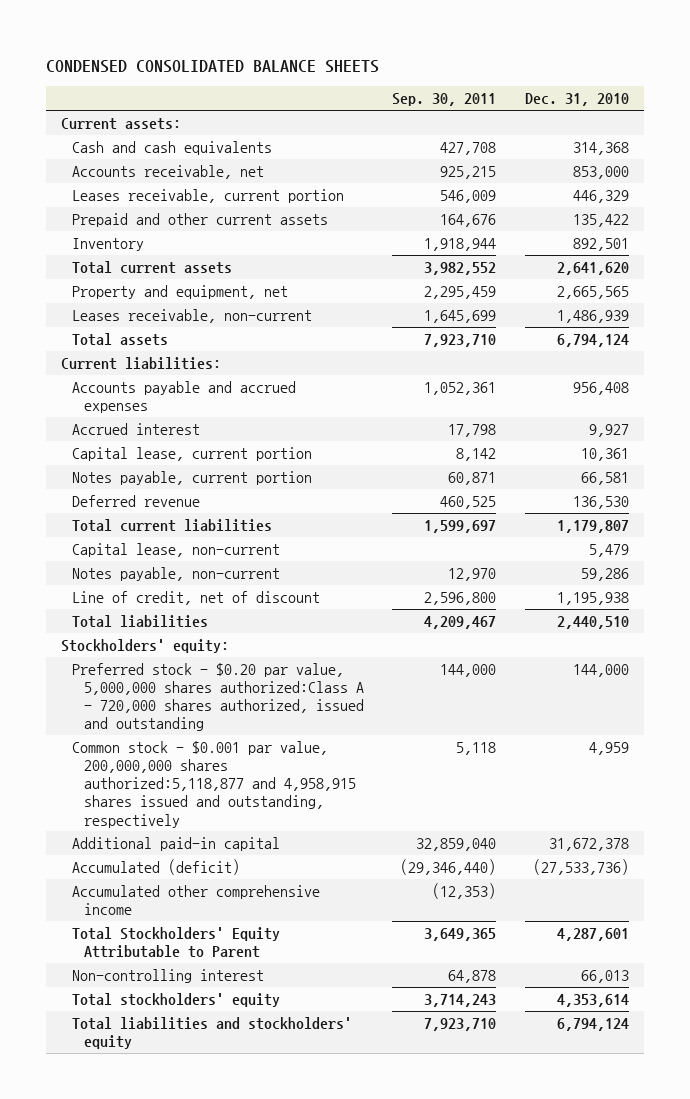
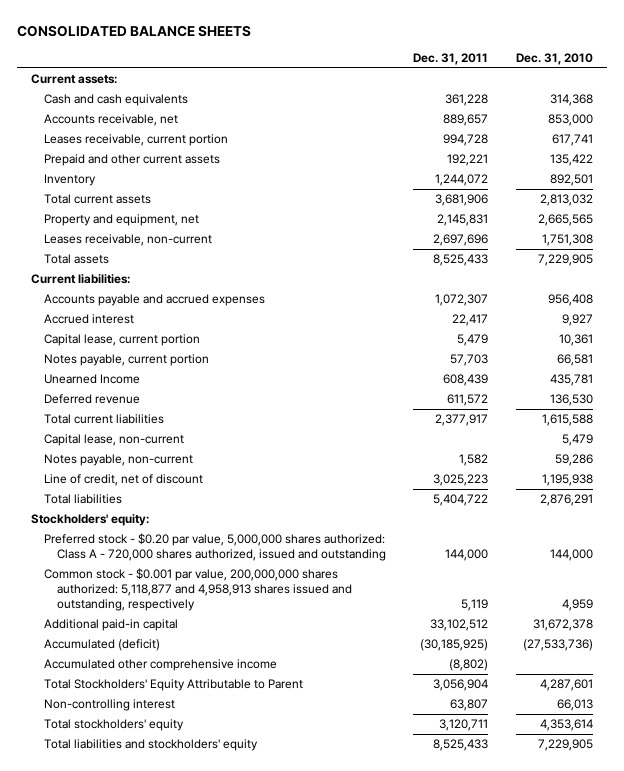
[46,59,380,73] CONDENSED CONSOLIDATED BALANCE SHEETS -> [17,24,252,37] CONSOLIDATED BALANCE SHEETS
[392,93,497,107] Sep. 30, 2011 -> none
none -> [413,53,489,66] Dec. 31, 2011
[573,189,630,203] 446,329 -> [551,134,593,147] 617,741
[557,261,630,275] 2,641,620 -> [539,194,593,207] 2,813,032
[557,309,630,323] 1,486,939 -> [541,234,593,247] 1,751,308
[557,333,630,347] 6,794,124 -> [537,254,593,267] 7,229,905
none -> [43,374,140,385] Unearned Income
[557,519,630,533] 1,179,807 -> [541,414,593,427] 1,615,588
[557,615,630,629] 2,440,510 -> [539,494,593,507] 2,876,291
[72,662,364,732] Preferred stock - $0.20 par value, 5,000,000 shares authorized:Class A - 720,000 shares authorized, issued and outstanding -> [43,533,386,562] Preferred stock - $0.20 par value, 5,000,000 shares authorized: Class A - 720,000 shares authorized, issued and outstanding
[72,740,356,828] Common stock - $0.001 par value, 200,000,000 shares authorized:5,118,877 and 4,958,915 shares issued and outstanding, respectively -> [43,568,352,612] Common stock - $0.001 par value, 200,000,000 shares authorized: 5,118,877 and 4,958,913 shares issued and outstanding, respectively
[557,1017,630,1031] 6,794,124 -> [537,739,593,752] 7,229,905

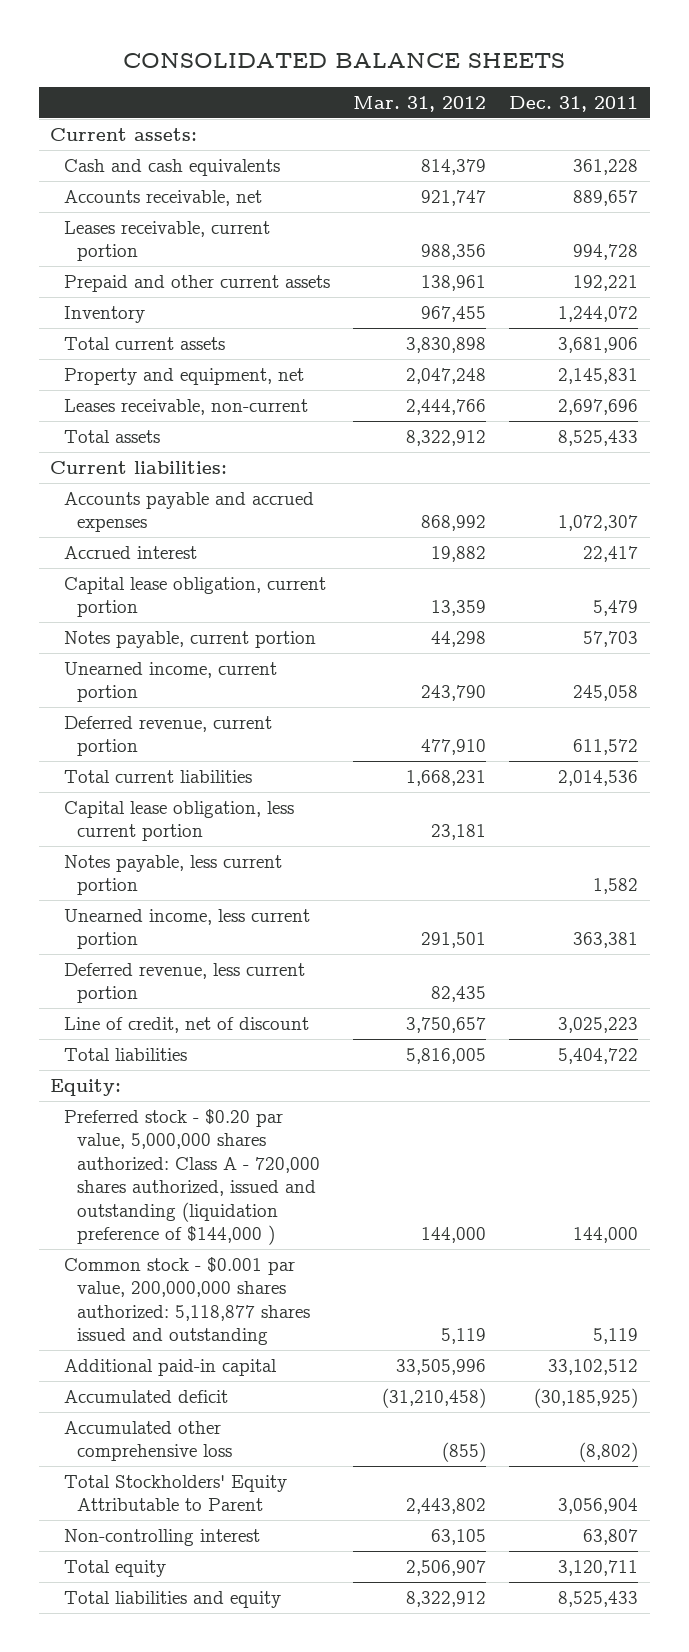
[515,53,593,66] Dec. 31, 2010 -> none
none -> [353,95,487,112] Mar. 31, 2012
[43,334,200,347] Capital lease, current portion -> [63,576,326,618] Capital lease obligation, current portion
[43,374,140,385] Unearned Income -> [63,661,277,703] Unearned income, current portion
[443,374,489,387] 608,439 -> [573,685,639,702] 245,058
[43,394,140,405] Deferred revenue -> [63,715,272,757] Deferred revenue, current portion
[435,414,489,427] 2,377,917 -> [558,769,639,786] 2,014,536
[43,434,184,447] Capital lease, non-current -> [63,800,294,842] Capital lease obligation, less current portion
[43,454,193,467] Notes payable, non-current -> [63,854,282,896] Notes payable, less current portion
none -> [63,908,310,950] Unearned income, less current portion
none -> [63,962,305,1004] Deferred revenue, less current portion
[31,514,150,527] Stockholders' equity: -> [50,1078,122,1096] Equity:
[43,533,386,562] Preferred stock - $0.20 par value, 5,000,000 shares authorized: Class A - 720,000 shares authorized, issued and outstanding -> [63,1108,321,1246] Preferred stock - $0.20 par value, 5,000,000 shares authorized: Class A - 720,000 shares authorized, issued and outstanding (liquidation preference of $144,000 )
[43,568,352,612] Common stock - $0.001 par value, 200,000,000 shares authorized: 5,118,877 and 4,958,913 shares issued and outstanding, respectively -> [63,1256,311,1346] Common stock - $0.001 par value, 200,000,000 shares authorized: 5,118,877 shares issued and outstanding
[43,639,160,652] Accumulated (deficit) -> [63,1389,228,1403] Accumulated deficit
[43,659,277,672] Accumulated other comprehensive income -> [63,1420,233,1462] Accumulated other comprehensive loss
[43,719,184,732] Total stockholders' equity -> [63,1559,166,1577] Total equity
[43,739,258,752] Total liabilities and stockholders' equity -> [63,1590,281,1608] Total liabilities and equity

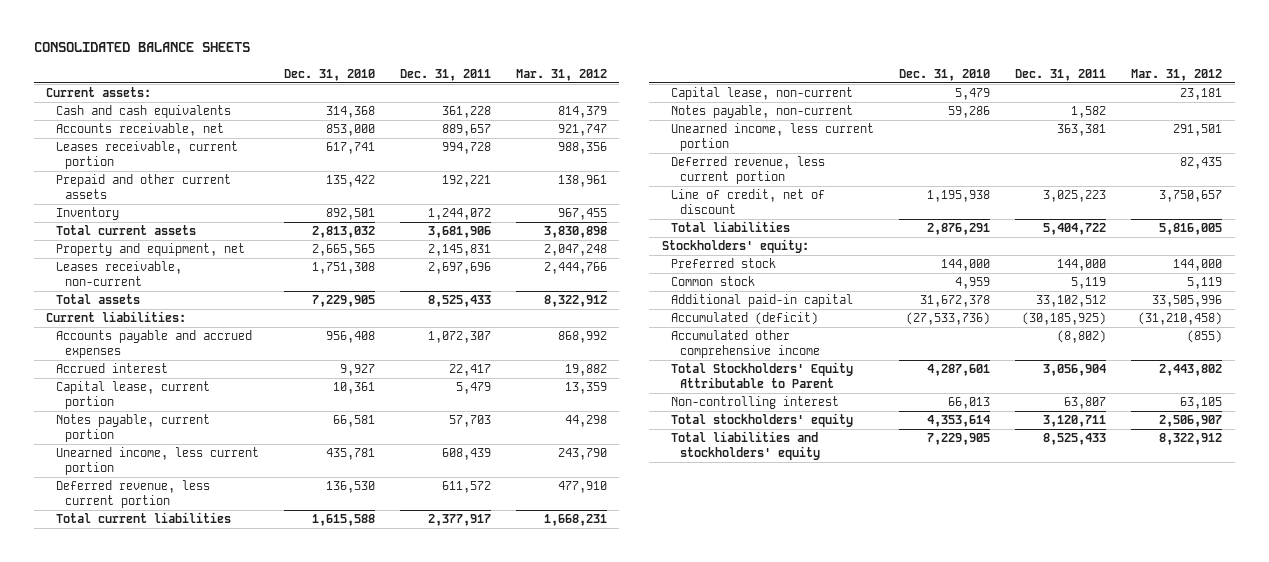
none -> [283,68,375,81] Dec. 31, 2010
[63,576,326,618] Capital lease obligation, current portion -> [55,381,210,410] Capital lease, current portion
[63,661,277,703] Unearned income, current portion -> [55,447,259,476] Unearned income, less current portion
[573,685,639,702] 245,058 -> [441,448,491,461] 608,439
[63,715,272,757] Deferred revenue, current portion -> [55,480,210,509] Deferred revenue, less current portion
[558,769,639,786] 2,014,536 -> [427,514,491,527] 2,377,917
[63,800,294,842] Capital lease obligation, less current portion -> [671,87,854,101] Capital lease, non-current
[63,854,282,896] Notes payable, less current portion -> [671,105,854,119] Notes payable, non-current
[50,1078,122,1096] Equity: -> [661,239,809,254] Stockholders' equity:
[63,1108,321,1246] Preferred stock - $0.20 par value, 5,000,000 shares authorized: Class A - 720,000 shares authorized, issued and outstanding (liquidation preference of $144,000 ) -> [671,258,777,269] Preferred stock
[63,1256,311,1346] Common stock - $0.001 par value, 200,000,000 shares authorized: 5,118,877 shares issued and outstanding -> [671,276,756,287] Common stock
[63,1389,228,1403] Accumulated deficit -> [671,312,819,326] Accumulated (deficit)
[63,1420,233,1462] Accumulated other comprehensive loss -> [671,330,821,359] Accumulated other comprehensive income
[63,1559,166,1577] Total equity -> [671,413,854,428] Total stockholders' equity
[63,1590,281,1608] Total liabilities and equity -> [671,431,821,461] Total liabilities and stockholders' equity

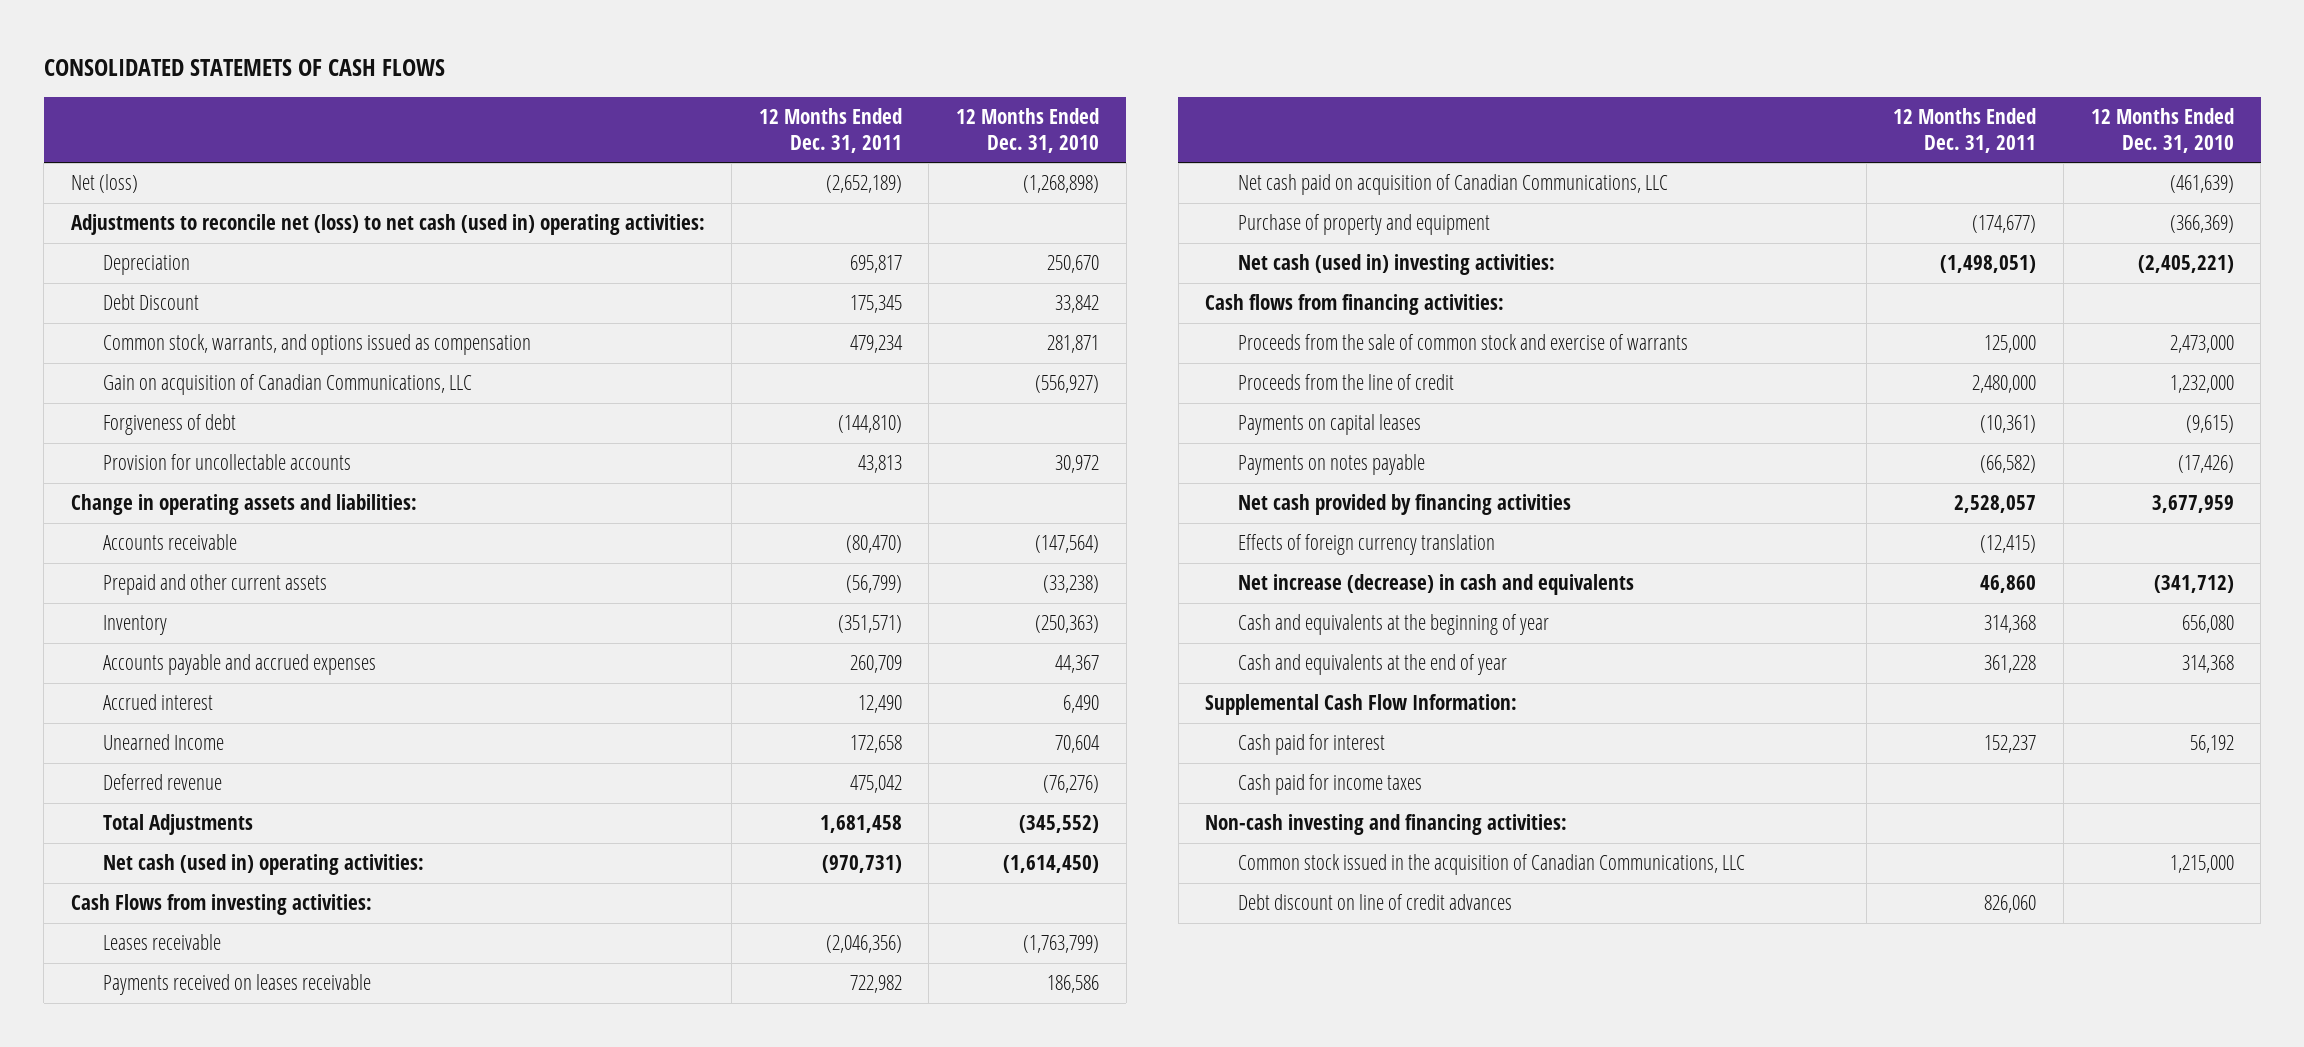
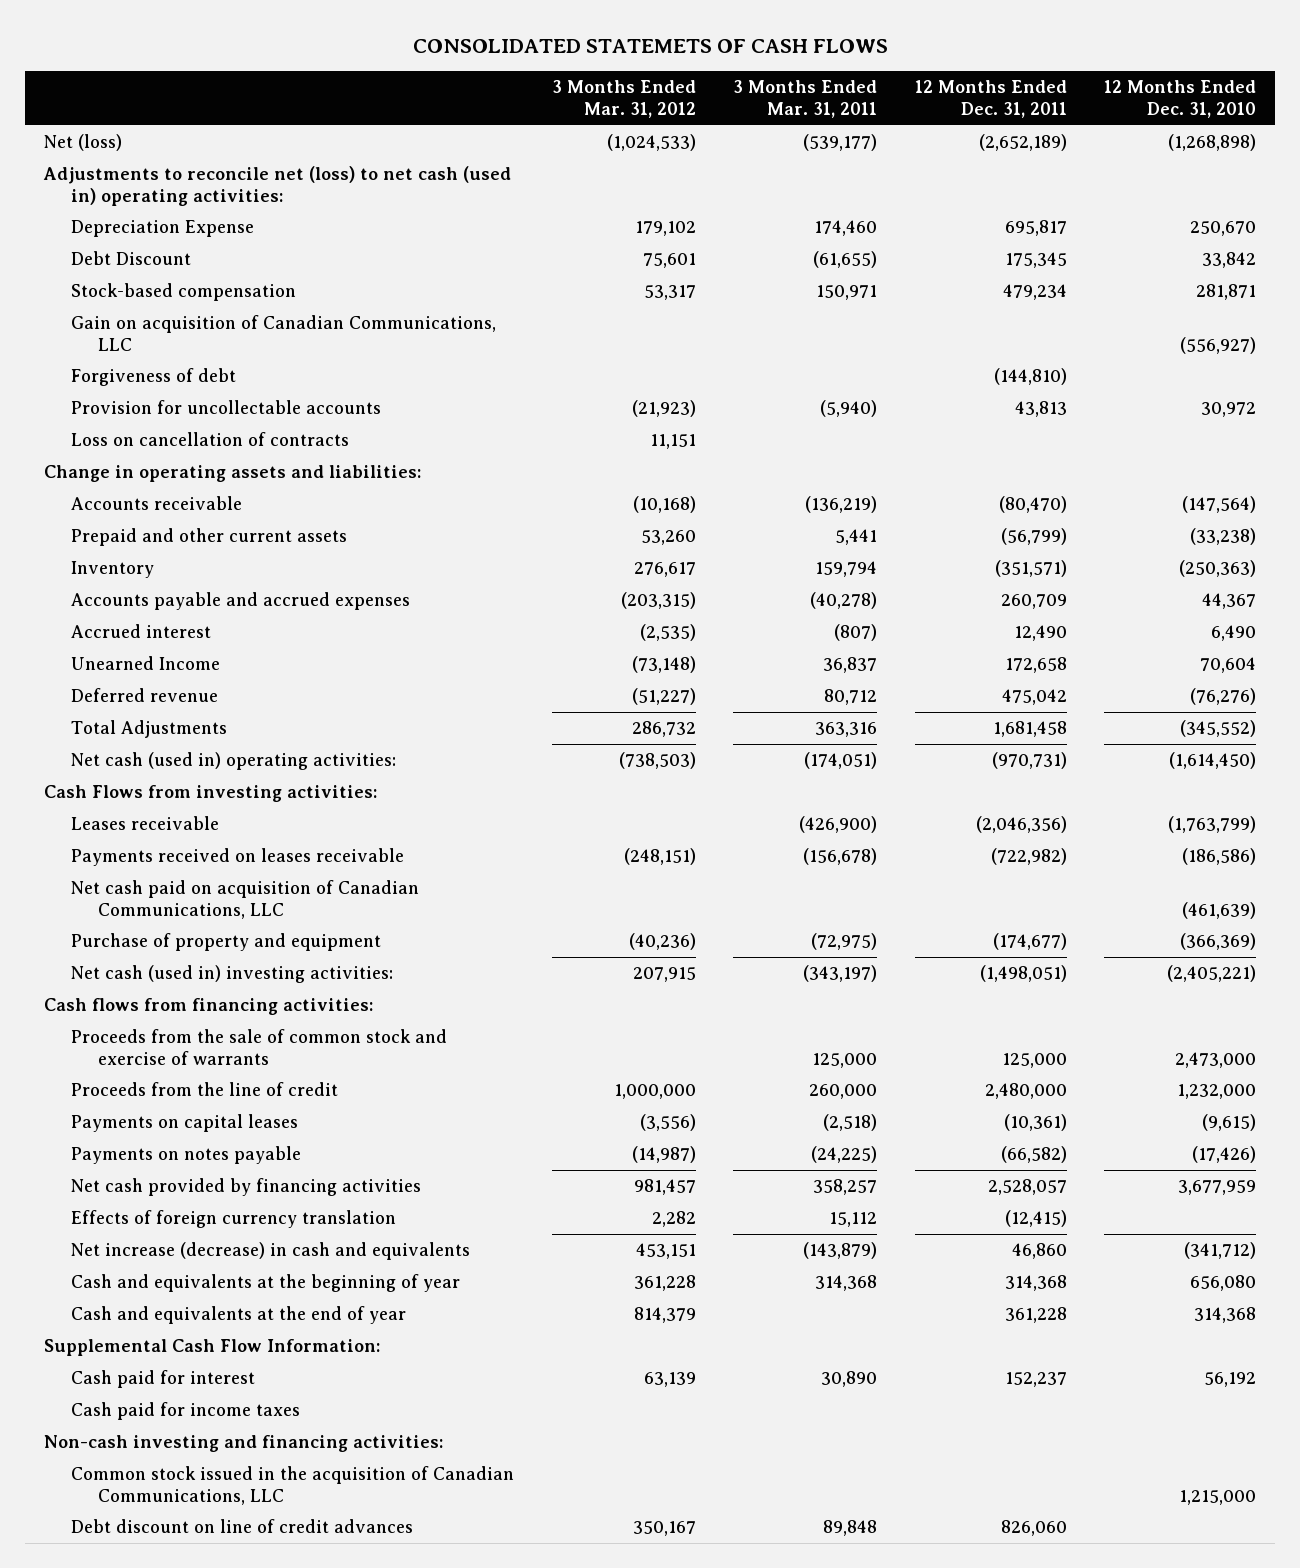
none -> [551,80,696,119] 3 Months Ended Mar. 31, 2012
none -> [733,80,878,119] 3 Months Ended Mar. 31, 2011
[103,255,191,276] Depreciation -> [71,220,255,238] Depreciation Expense
[103,334,532,356] Common stock, warrants, and options issued as compensation -> [71,283,297,302] Stock-based compensation
none -> [71,432,350,447] Loss on cancellation of contracts
[849,975,902,994] 722,982 -> [990,848,1067,866] (722,982)
[1046,975,1099,994] 186,586 -> [1182,848,1257,866] (186,586)

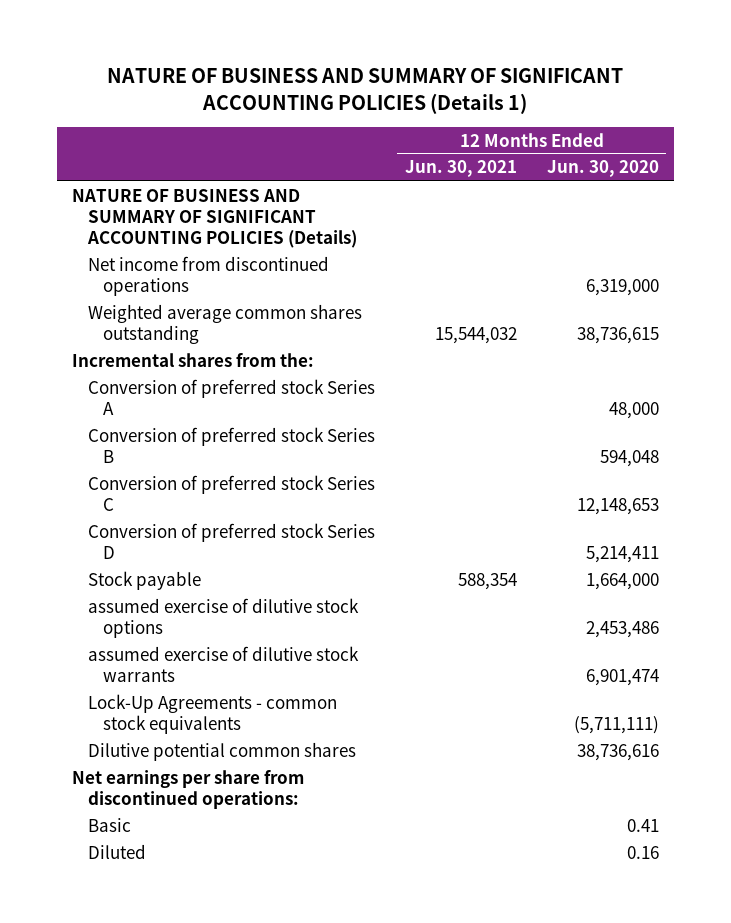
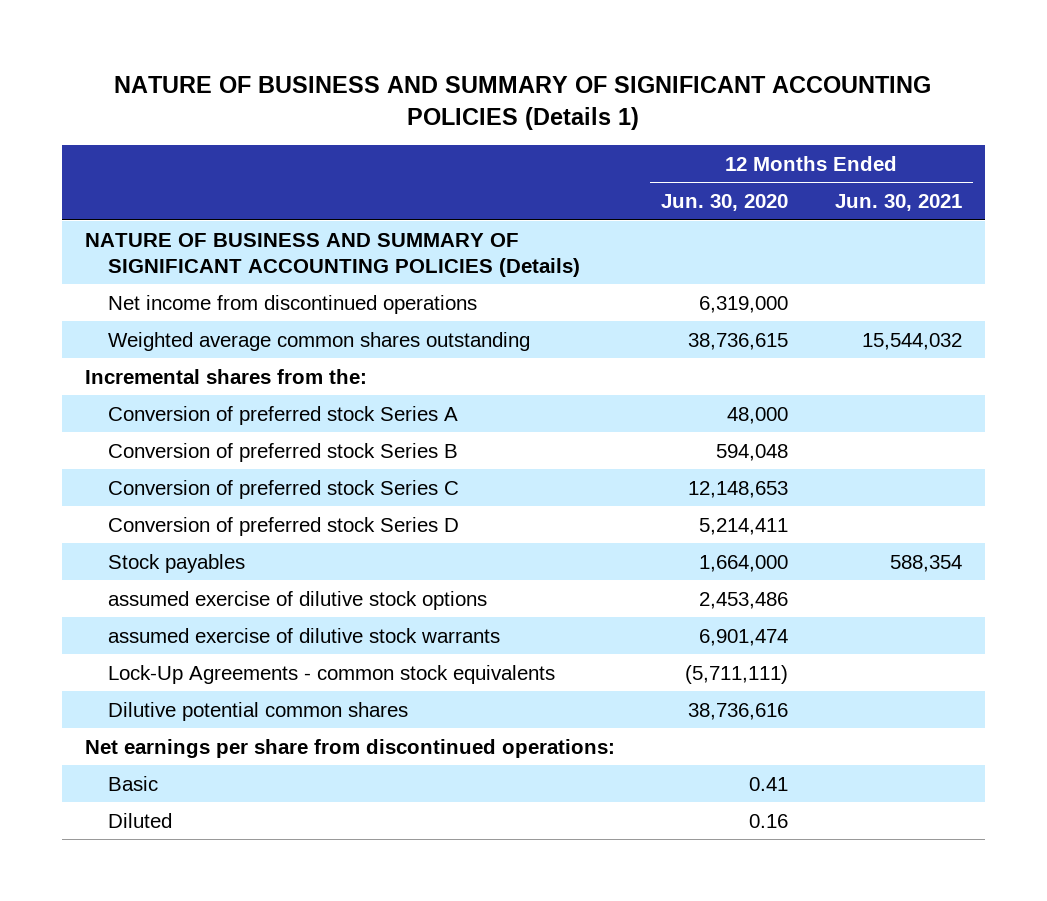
[87,570,201,590] Stock payable -> [107,553,245,573] Stock payables

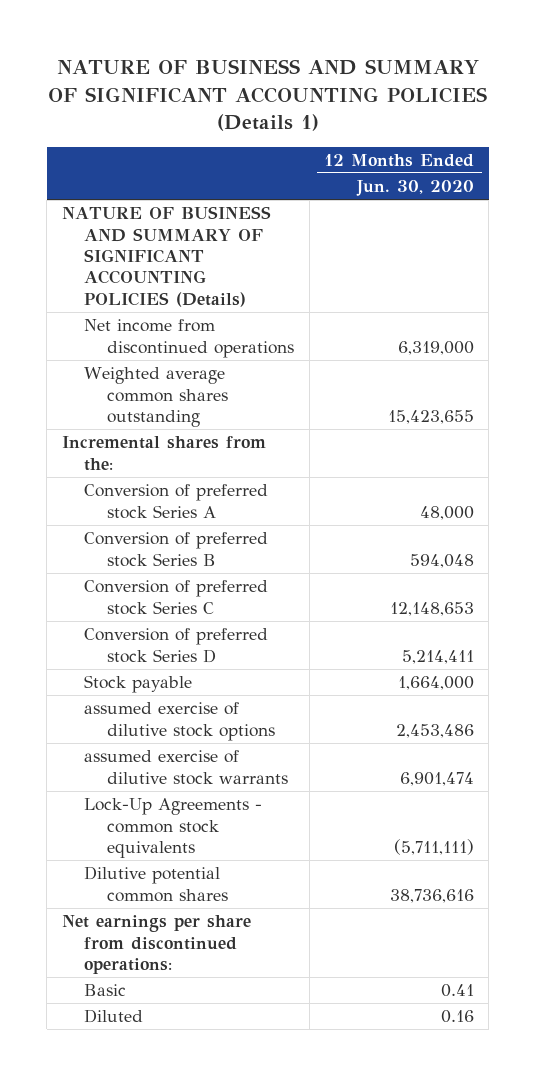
[834,194,962,212] Jun. 30, 2021 -> none
[688,332,789,350] 38,736,615 -> [388,410,475,425] 15,423,655
[107,553,245,573] Stock payables -> [84,675,193,694] Stock payable

